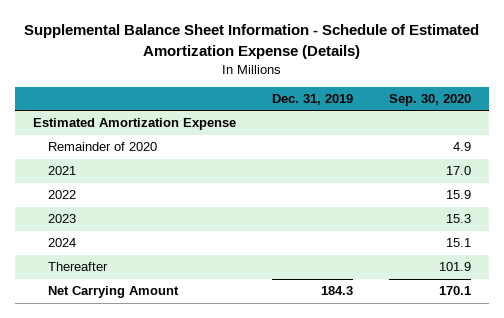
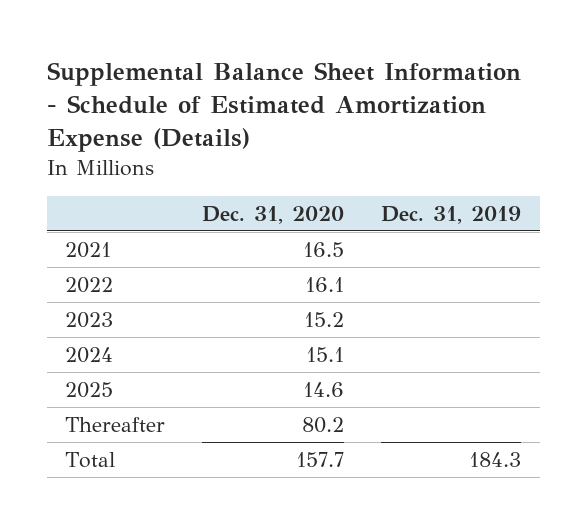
[388,94,471,107] Sep. 30, 2020 -> none
none -> [202,205,345,224] Dec. 31, 2020
[33,118,237,131] Estimated Amortization Expense -> none
[47,142,157,152] Remainder of 2020 -> none
none -> [65,381,114,398] 2025
[47,286,179,299] Net Carrying Amount -> [65,451,116,468] Total

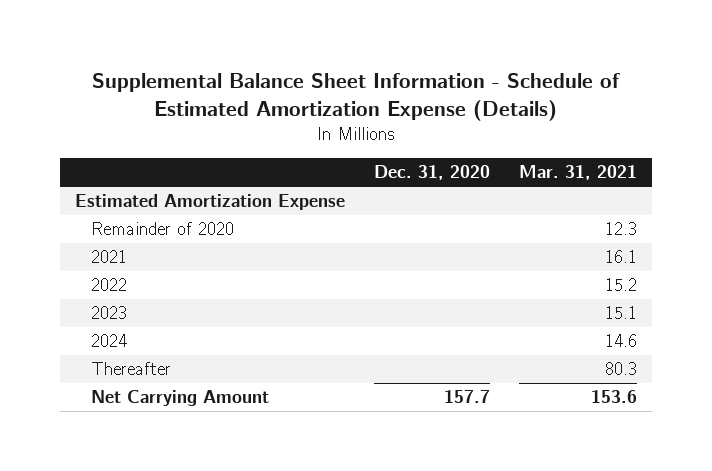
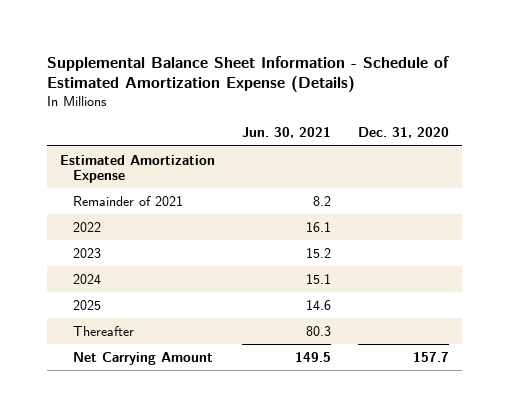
[519,165,638,181] Mar. 31, 2021 -> none
none -> [242,127,332,139] Jun. 30, 2021
[91,250,128,264] 2021 -> none
[91,222,235,236] Remainder of 2020 -> [73,195,184,206] Remainder of 2021
none -> [73,299,102,310] 2025

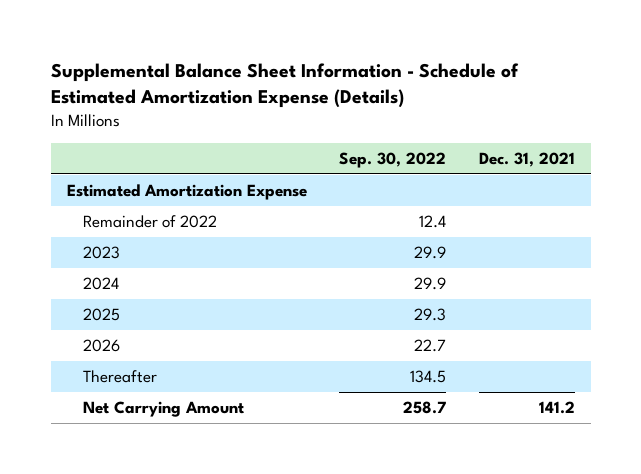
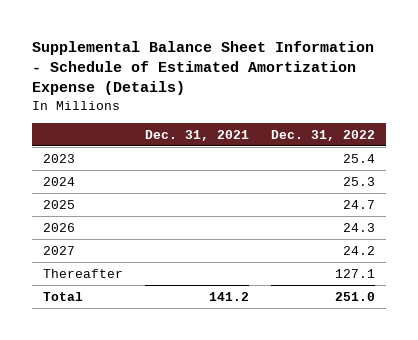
[339,151,447,168] Sep. 30, 2022 -> none
none -> [271,129,376,141] Dec. 31, 2022
[66,184,307,201] Estimated Amortization Expense -> none
[83,215,218,229] Remainder of 2022 -> none
none -> [42,245,75,255] 2027
[83,401,245,418] Net Carrying Amount -> [42,291,83,301] Total

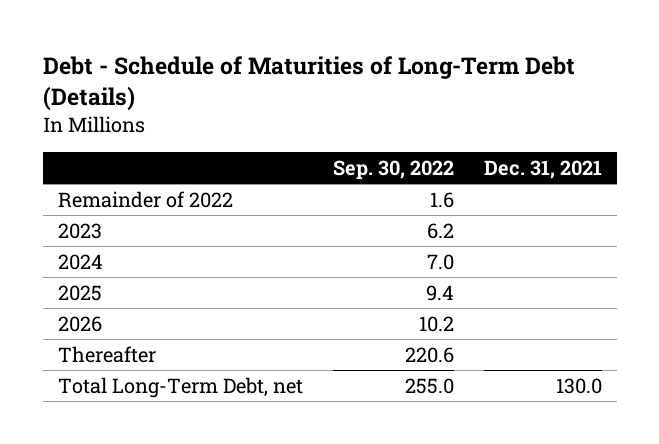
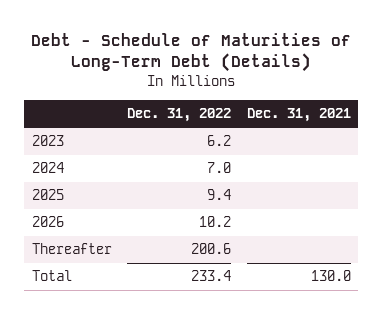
[332,159,454,180] Sep. 30, 2022 -> none
none -> [127,108,232,123] Dec. 31, 2022
[57,190,233,208] Remainder of 2022 -> none
[57,376,303,398] Total Long-Term Debt, net -> [31,270,72,282] Total

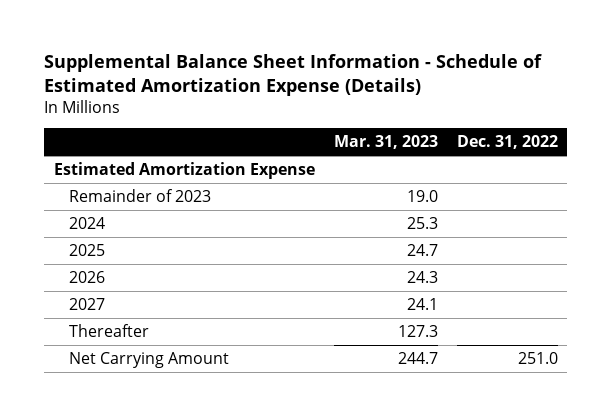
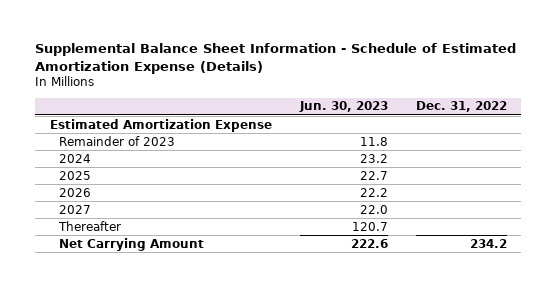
[333,135,438,150] Mar. 31, 2023 -> none
none -> [298,101,388,113] Jun. 30, 2023
[517,351,558,364] 251.0 -> [470,238,508,248] 234.2

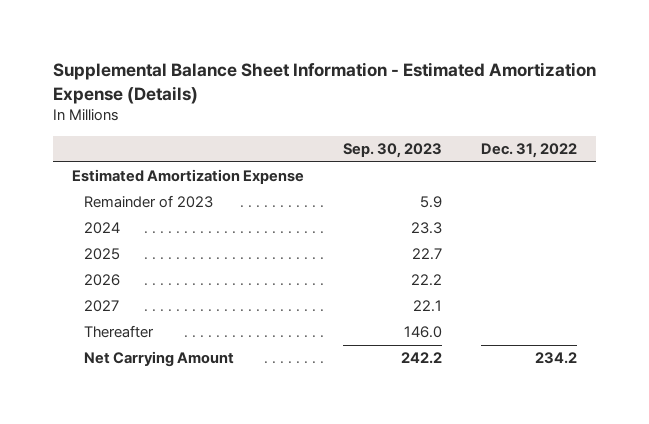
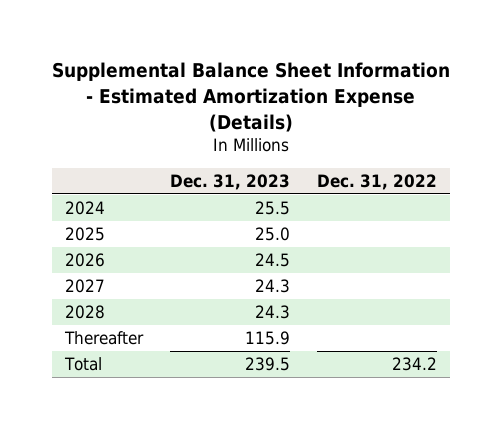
[343,143,443,159] Sep. 30, 2023 -> none
none -> [169,173,290,190] Dec. 31, 2023
[72,169,305,185] Estimated Amortization Expense -> none
[83,195,213,209] Remainder of 2023 -> none
none -> [65,304,106,319] 2028
[83,351,234,368] Net Carrying Amount -> [64,356,103,371] Total

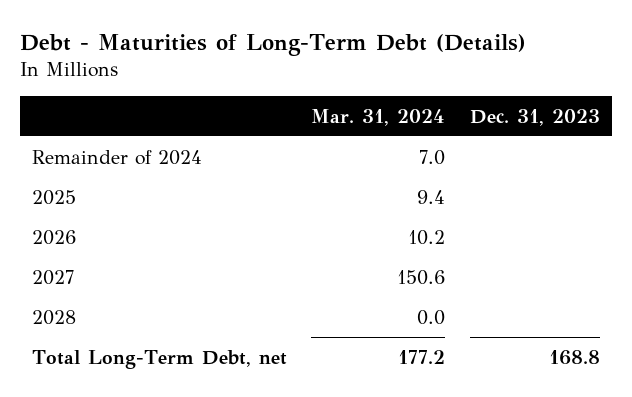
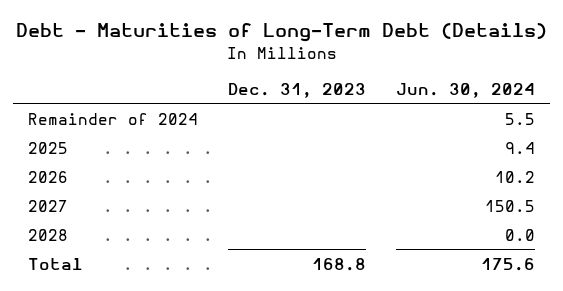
[311,108,446,126] Mar. 31, 2024 -> none
none -> [395,82,535,98] Jun. 30, 2024
[31,349,287,369] Total Long-Term Debt, net -> [28,257,84,270] Total

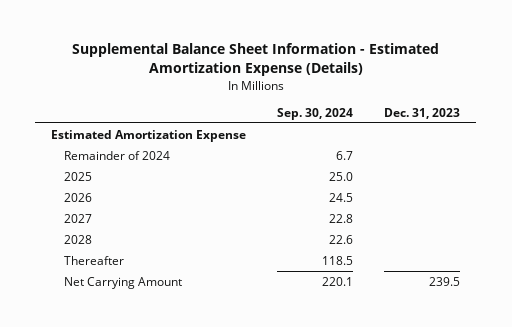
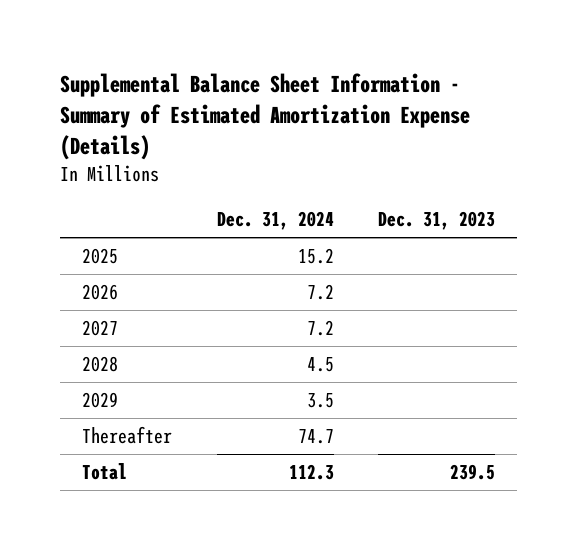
[71,43,439,77] Supplemental Balance Sheet Information - Estimated Amortization Expense (Details) -> [60,72,471,160] Supplemental Balance Sheet Information - Summary of Estimated Amortization Expense (Details)
[277,107,354,120] Sep. 30, 2024 -> none
none -> [216,211,334,231] Dec. 31, 2024
[51,129,247,142] Estimated Amortization Expense -> none
[63,150,170,160] Remainder of 2024 -> none
none -> [82,392,119,409] 2029
[63,276,182,289] Net Carrying Amount -> [82,463,128,481] Total

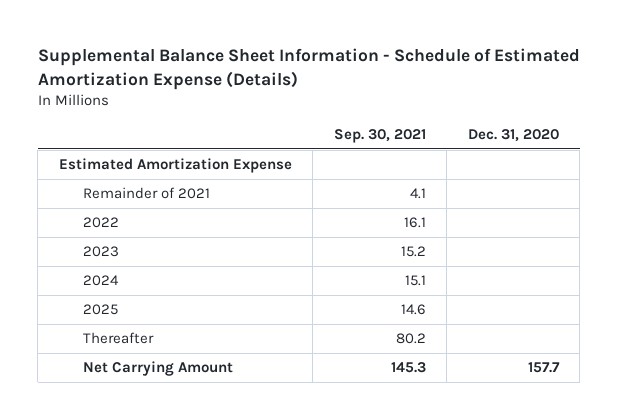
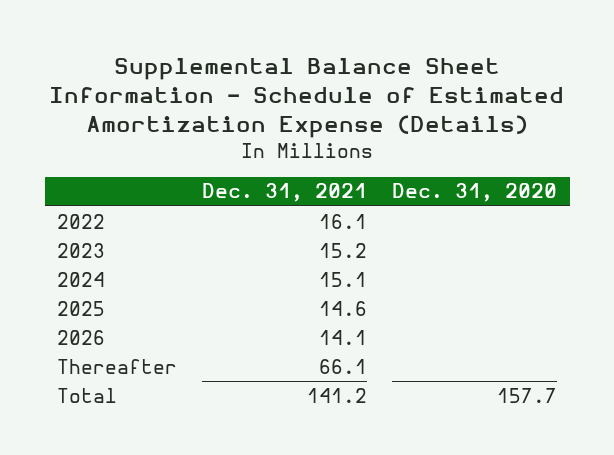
[333,129,426,144] Sep. 30, 2021 -> none
none -> [202,183,368,203] Dec. 31, 2021
[58,158,292,174] Estimated Amortization Expense -> none
[82,187,210,200] Remainder of 2021 -> none
none -> [57,329,106,345] 2026
[82,361,233,377] Net Carrying Amount -> [57,387,118,403] Total

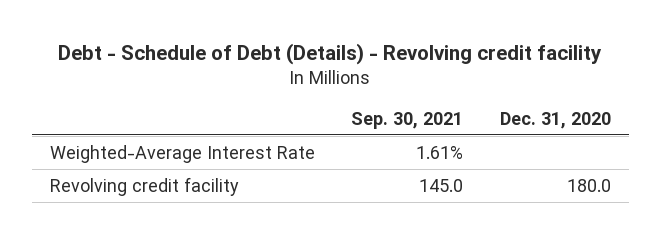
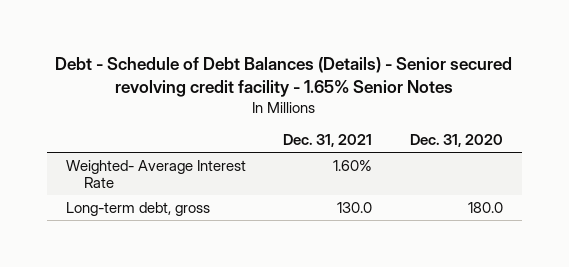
[58,43,603,66] Debt - Schedule of Debt (Details) - Revolving credit facility -> [55,56,513,97] Debt - Schedule of Debt Balances (Details) - Senior secured revolving credit facility - 1.65% Senior Notes
[351,111,464,129] Sep. 30, 2021 -> none
none -> [283,134,373,148] Dec. 31, 2021
[50,144,316,163] Weighted-Average Interest Rate -> [65,159,246,189] Weighted- Average Interest Rate
[50,176,240,196] Revolving credit facility -> [65,201,210,216] Long-term debt, gross

